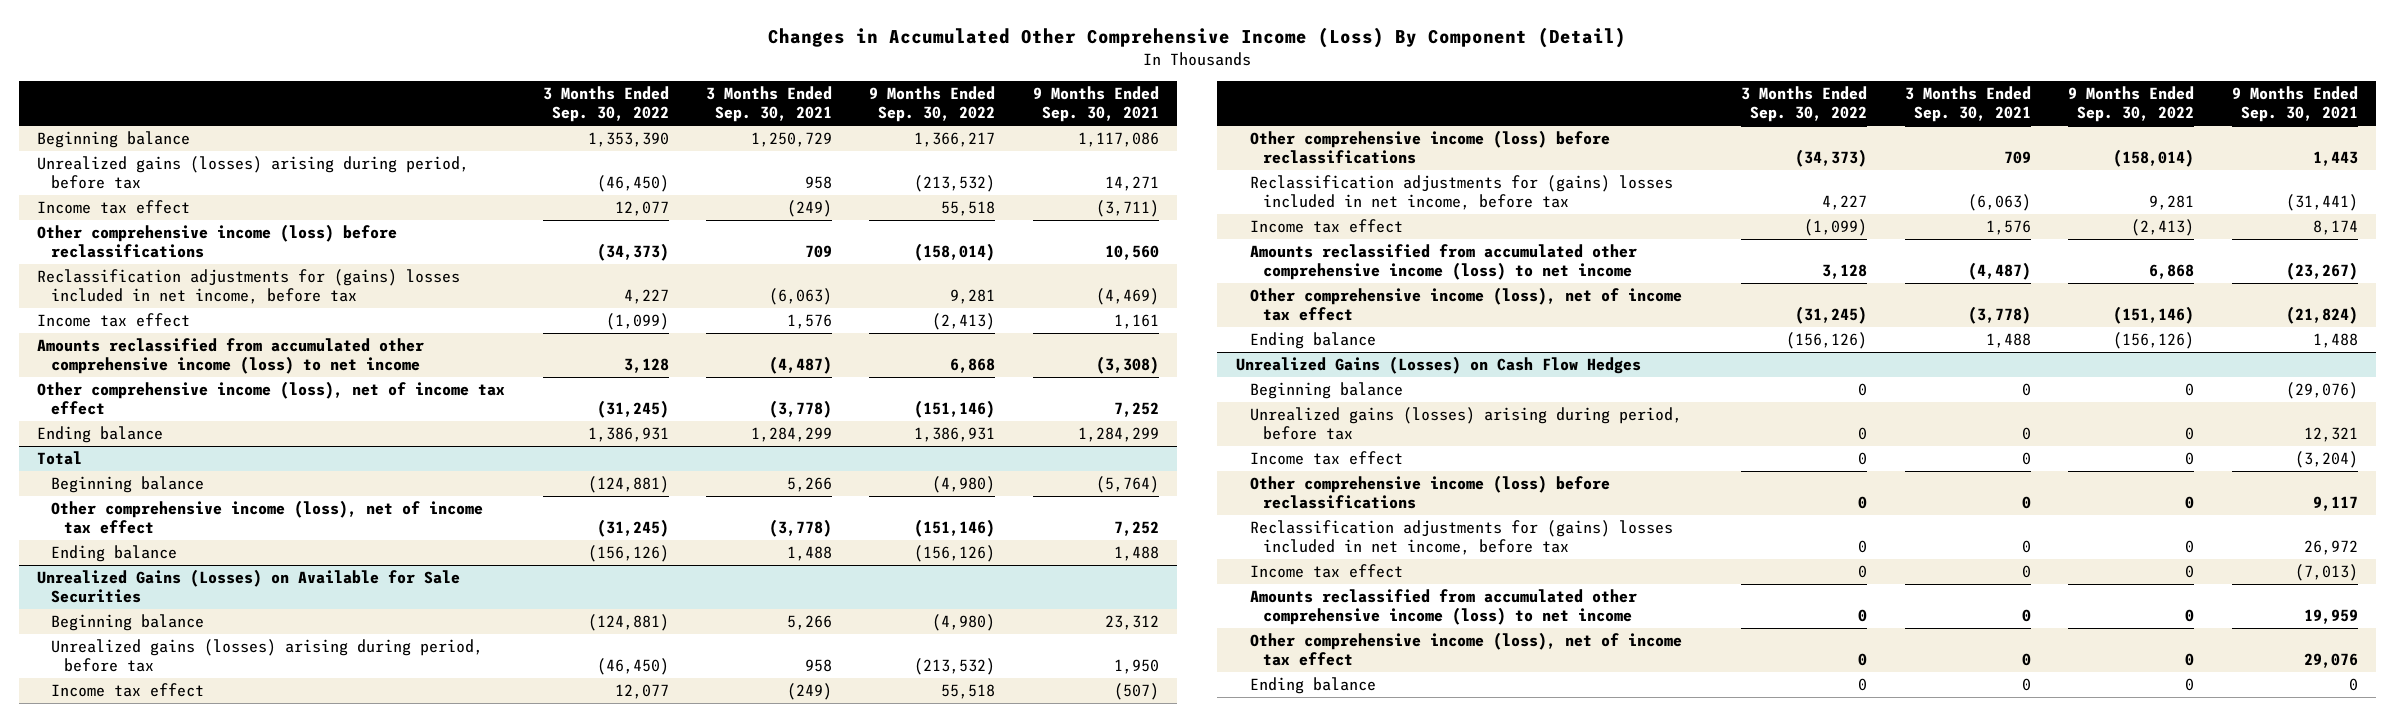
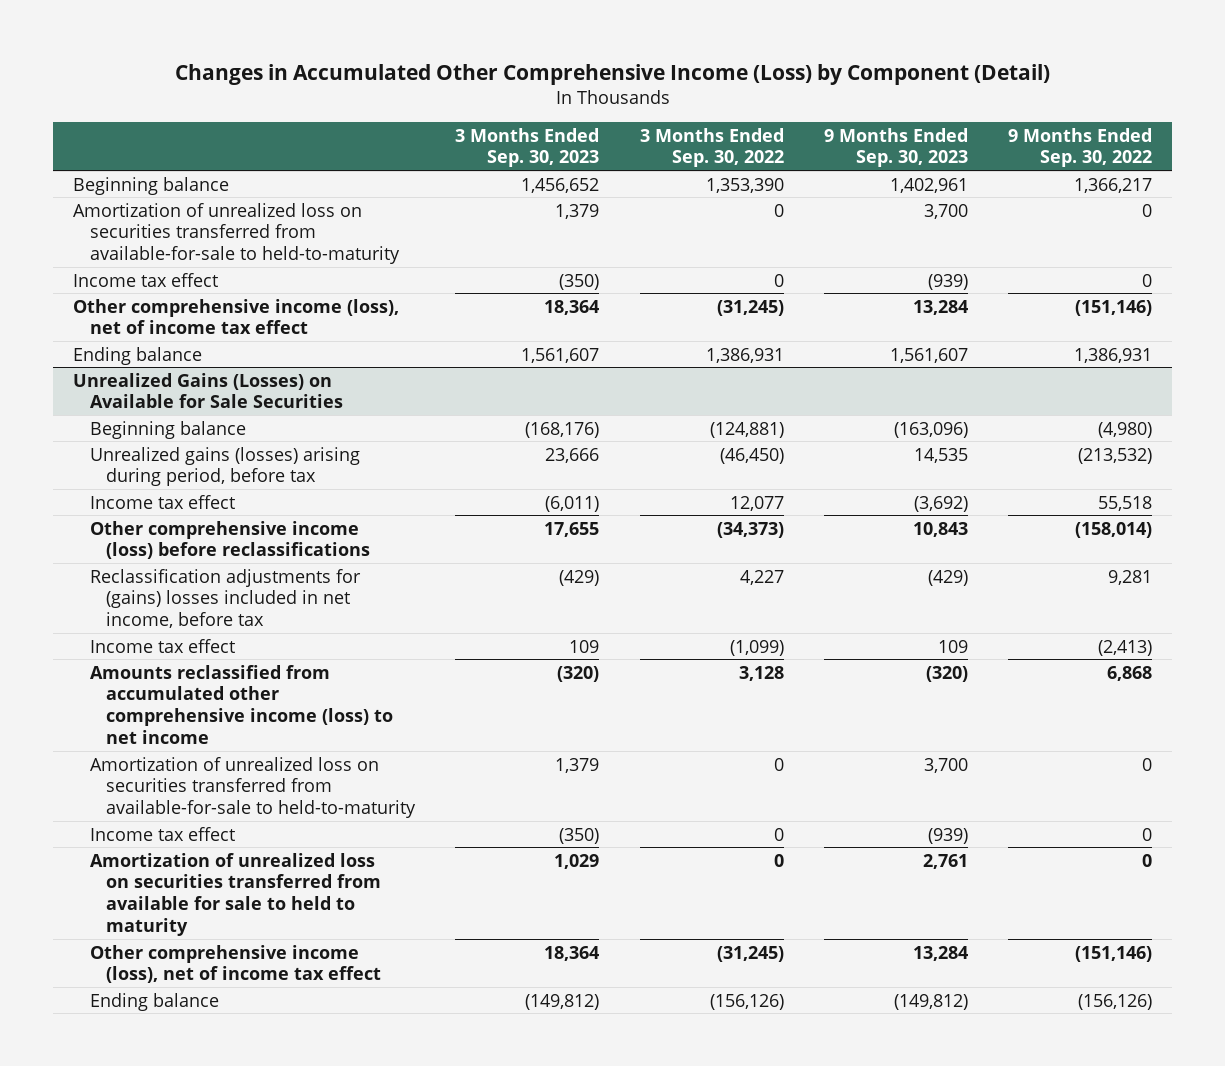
[768,27,1627,49] Changes in Accumulated Other Comprehensive Income (Loss) By Component (Detail) -> [174,64,1050,86] Changes in Accumulated Other Comprehensive Income (Loss) by Component (Detail)
[705,86,832,123] 3 Months Ended Sep. 30, 2021 -> none
[1032,86,1159,123] 9 Months Ended Sep. 30, 2021 -> none
none -> [455,127,600,168] 3 Months Ended Sep. 30, 2023
none -> [823,127,968,168] 9 Months Ended Sep. 30, 2023
[37,156,470,190] Unrealized gains (losses) arising during period, before tax -> none
[37,224,398,259] Other comprehensive income (loss) before reclassifications -> none
[37,269,461,305] Reclassification adjustments for (gains) losses included in net income, before tax -> none
[37,313,191,328] Income tax effect -> none
[37,338,425,375] Amounts reclassified from accumulated other comprehensive income (loss) to net income -> none
none -> [72,202,400,264] Amortization of unrealized loss on securities transferred from available-for-sale to held-to-maturity
[614,201,669,217] 12,077 -> [773,273,784,287] 0
[941,201,996,217] 55,518 -> [1142,273,1153,287] 0
[37,451,83,466] Total -> none
[50,476,204,494] Beginning balance -> none
[50,500,483,535] Other comprehensive income (loss), net of income tax effect -> none
[50,545,177,563] Ending balance -> none
none -> [89,756,417,818] Amortization of unrealized loss on securities transferred from available-for-sale to held-to-maturity
none -> [89,826,235,841] Income tax effect
none -> [89,852,382,936] Amortization of unrealized loss on securities transferred from available for sale to held to maturity
[1236,356,1642,375] Unrealized Gains (Losses) on Cash Flow Hedges -> none
[1249,382,1403,400] Beginning balance -> none
[1249,407,1682,441] Unrealized gains (losses) arising during period, before tax -> none
[1249,451,1403,466] Income tax effect -> none
[1249,475,1610,510] Other comprehensive income (loss) before reclassifications -> none
[1249,520,1673,556] Reclassification adjustments for (gains) losses included in net income, before tax -> none
[1249,564,1403,579] Income tax effect -> none
[1249,589,1637,626] Amounts reclassified from accumulated other comprehensive income (loss) to net income -> none
[1249,632,1682,667] Other comprehensive income (loss), net of income tax effect -> none
[1249,677,1376,695] Ending balance -> none

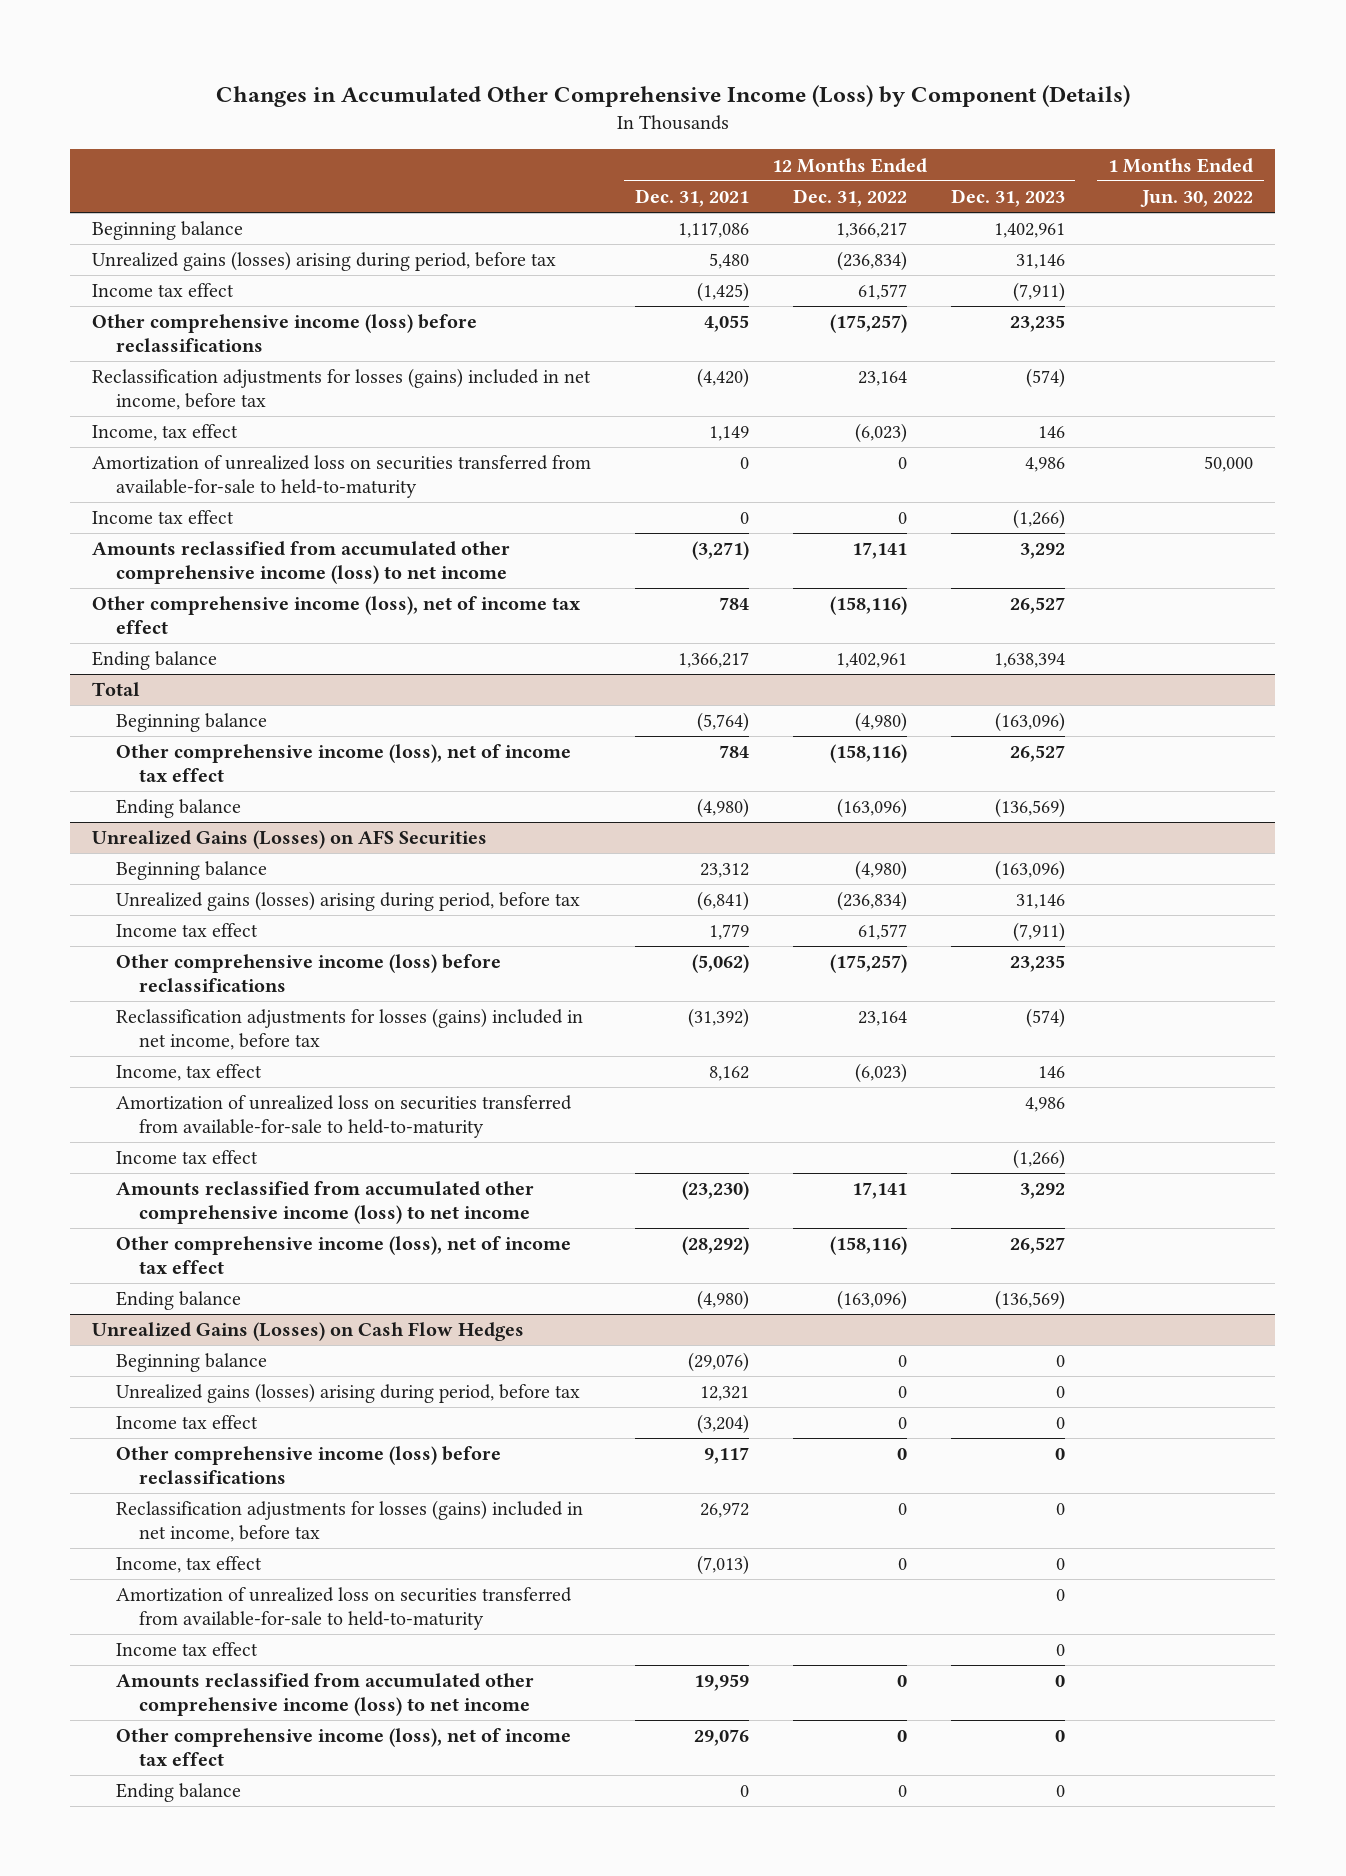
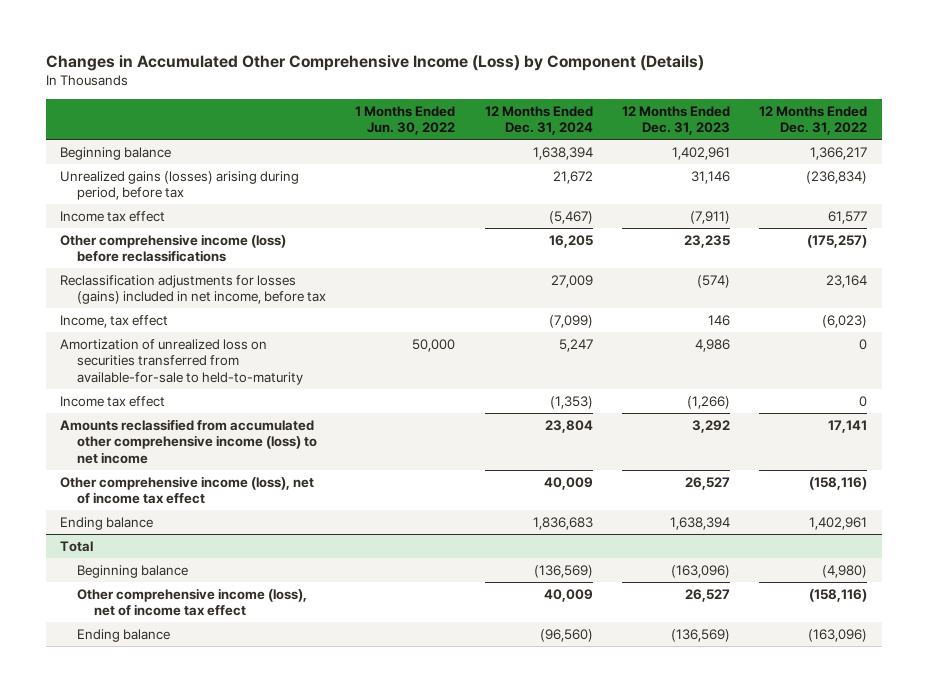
[634,189,749,208] Dec. 31, 2021 -> none
none -> [484,105,593,136] 12 Months Ended Dec. 31, 2024
[92,830,488,850] Unrealized Gains (Losses) on AFS Securities -> none
[115,861,267,881] Beginning balance -> none
[115,891,580,912] Unrealized gains (losses) arising during period, before tax -> none
[115,923,258,938] Income tax effect -> none
[115,954,501,992] Other comprehensive income (loss) before reclassifications -> none
[115,1008,583,1050] Reclassification adjustments for losses (gains) included in net income, before tax -> none
[115,1064,262,1082] Income, tax effect -> none
[115,1095,572,1138] Amortization of unrealized loss on securities transferred from available-for-sale to held-to-maturity -> none
[115,1150,258,1165] Income tax effect -> none
[115,1181,534,1224] Amounts reclassified from accumulated other comprehensive income (loss) to net income -> none
[115,1236,571,1274] Other comprehensive income (loss), net of income tax effect -> none
[115,1291,241,1311] Ending balance -> none
[92,1322,525,1342] Unrealized Gains (Losses) on Cash Flow Hedges -> none
[115,1353,267,1373] Beginning balance -> none
[115,1383,580,1404] Unrealized gains (losses) arising during period, before tax -> none
[115,1415,258,1430] Income tax effect -> none
[115,1446,501,1484] Other comprehensive income (loss) before reclassifications -> none
[115,1500,583,1542] Reclassification adjustments for losses (gains) included in net income, before tax -> none
[115,1556,262,1574] Income, tax effect -> none
[115,1587,572,1630] Amortization of unrealized loss on securities transferred from available-for-sale to held-to-maturity -> none
[115,1642,258,1657] Income tax effect -> none
[115,1673,534,1716] Amounts reclassified from accumulated other comprehensive income (loss) to net income -> none
[115,1728,571,1766] Other comprehensive income (loss), net of income tax effect -> none
[115,1783,241,1803] Ending balance -> none

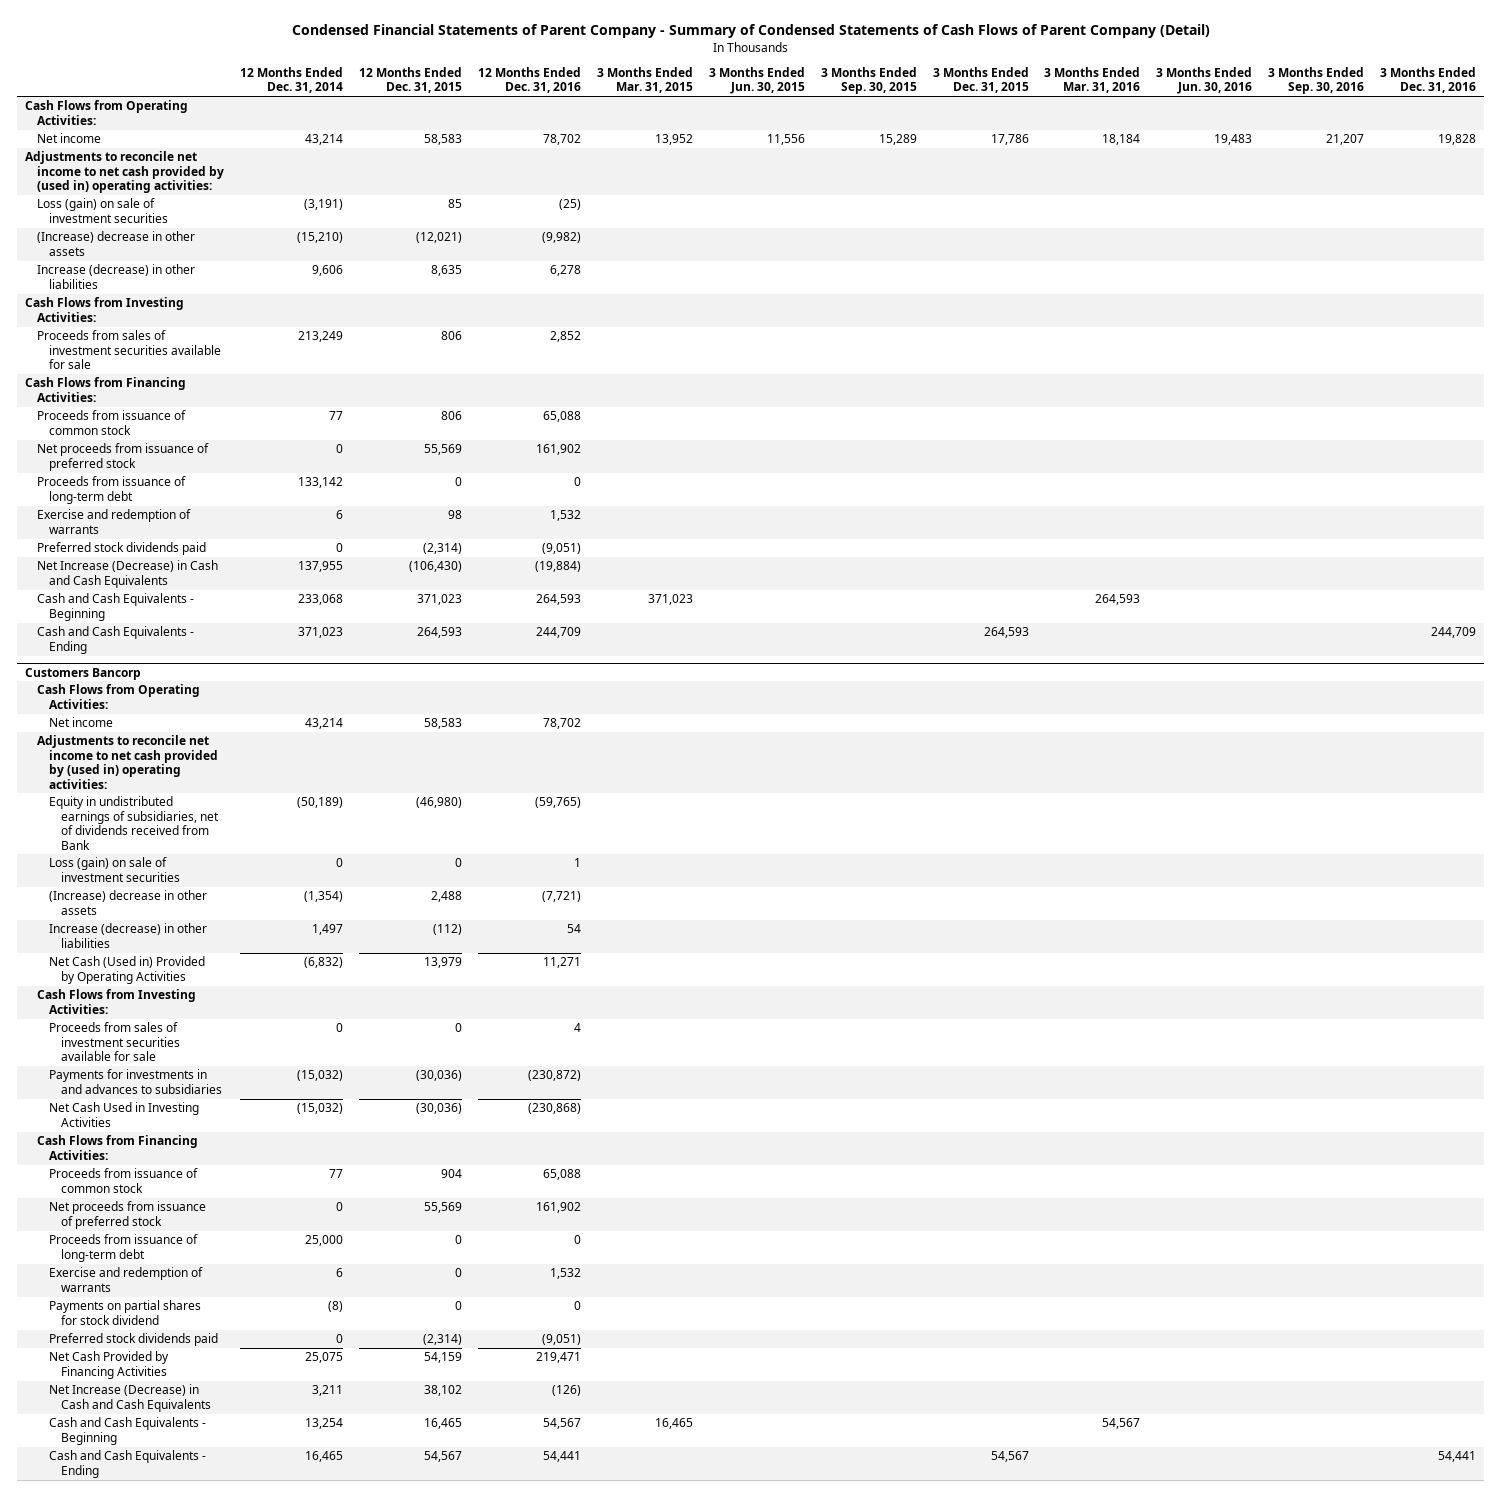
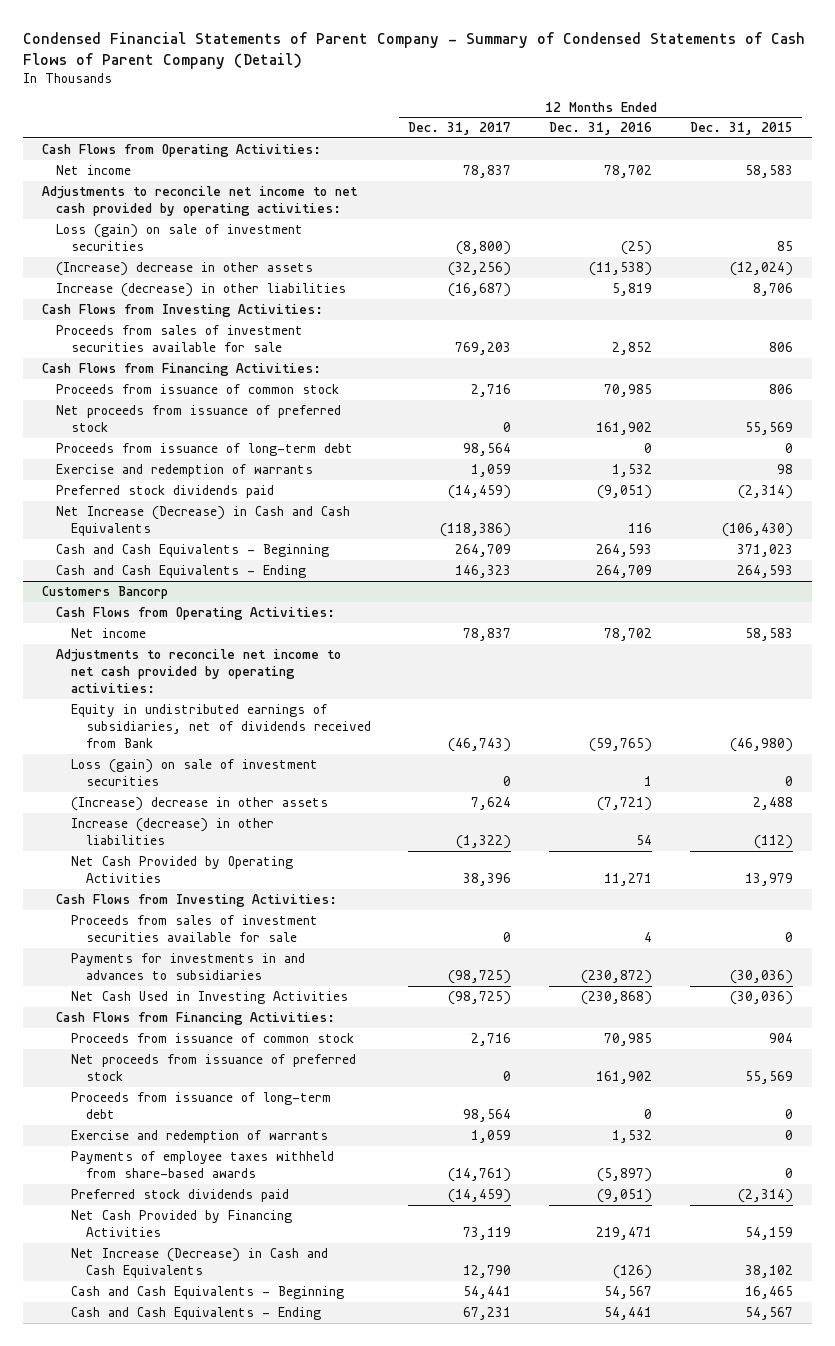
[239,66,343,94] 12 Months Ended Dec. 31, 2014 -> none
[596,66,693,94] 3 Months Ended Mar. 31, 2015 -> none
[708,66,805,95] 3 Months Ended Jun. 30, 2015 -> none
[820,66,917,95] 3 Months Ended Sep. 30, 2015 -> none
[932,66,1029,94] 3 Months Ended Dec. 31, 2015 -> none
[1044,66,1141,94] 3 Months Ended Mar. 31, 2016 -> none
[1156,66,1253,95] 3 Months Ended Jun. 30, 2016 -> none
[1268,66,1365,95] 3 Months Ended Sep. 30, 2016 -> none
[1380,66,1477,94] 3 Months Ended Dec. 31, 2016 -> none
none -> [408,122,512,136] Dec. 31, 2017
[24,151,225,194] Adjustments to reconcile net income to net cash provided by (used in) operating activities: -> [41,185,358,217] Adjustments to reconcile net income to net cash provided by operating activities:
[415,232,462,244] (12,021) -> [729,261,793,276] (12,024)
[541,232,581,244] (9,982) -> [589,261,653,276] (11,538)
[430,265,462,277] 8,635 -> [752,282,793,296] 8,706
[549,265,581,277] 6,278 -> [612,282,653,296] 5,819
[542,411,581,423] 65,088 -> [604,383,653,397] 70,985
[534,561,581,573] (19,884) -> [628,523,653,534] 116
[535,627,581,639] 244,709 -> [596,564,653,578] 264,709
[37,735,219,789] Adjustments to reconcile net income to net cash provided by (used in) operating activities: -> [56,648,342,694] Adjustments to reconcile net income to net cash provided by operating activities:
[49,956,206,984] Net Cash (Used in) Provided by Operating Activities -> [71,855,294,884] Net Cash Provided by Operating Activities
[542,1169,581,1181] 65,088 -> [604,1032,653,1046] 70,985
[49,1300,202,1325] Payments on partial shares for stock dividend -> none
none -> [71,1150,335,1179] Payments of employee taxes withheld from share-based awards

